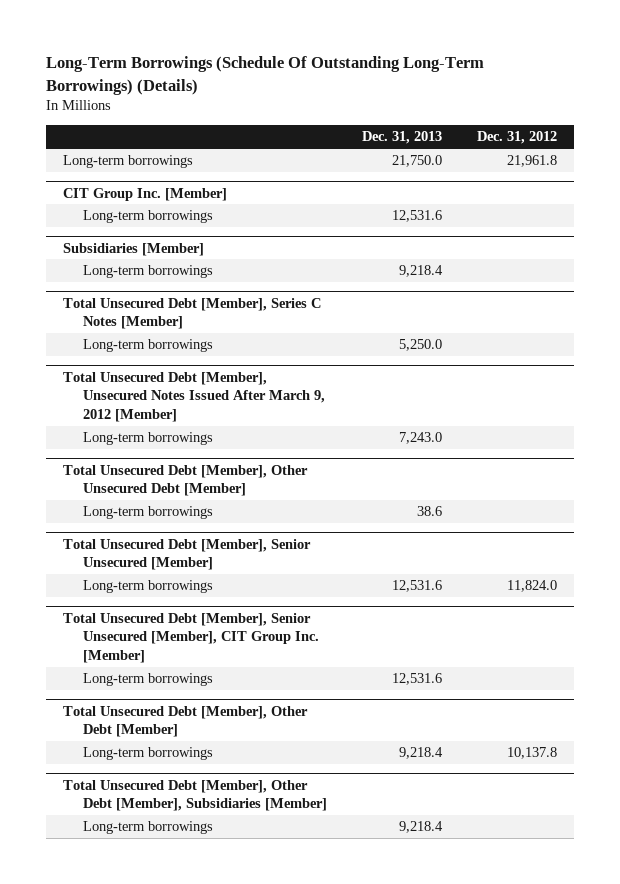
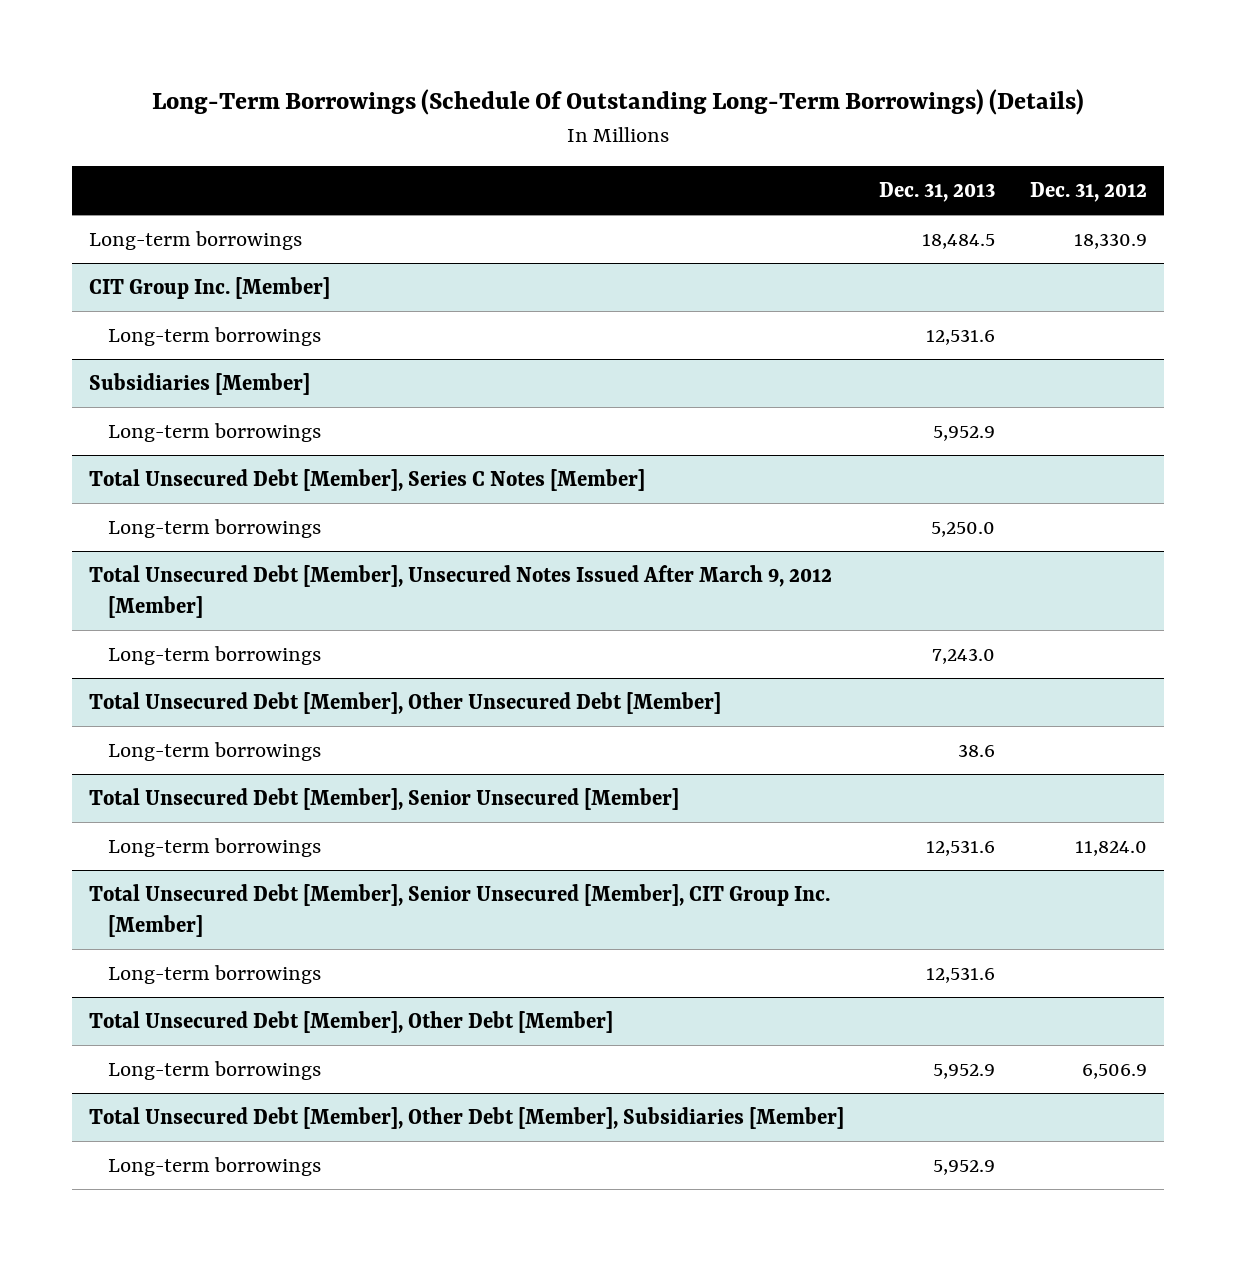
[392,155,443,168] 21,750.0 -> [922,233,996,249] 18,484.5
[506,155,557,168] 21,961.8 -> [1073,232,1147,249] 18,330.9
[399,265,444,278] 9,218.4 -> [933,425,996,441] 5,952.9
[399,747,444,760] 9,218.4 -> [933,1063,996,1079] 5,952.9
[506,747,557,760] 10,137.8 -> [1081,1063,1147,1079] 6,506.9
[399,821,444,834] 9,218.4 -> [933,1159,996,1175] 5,952.9

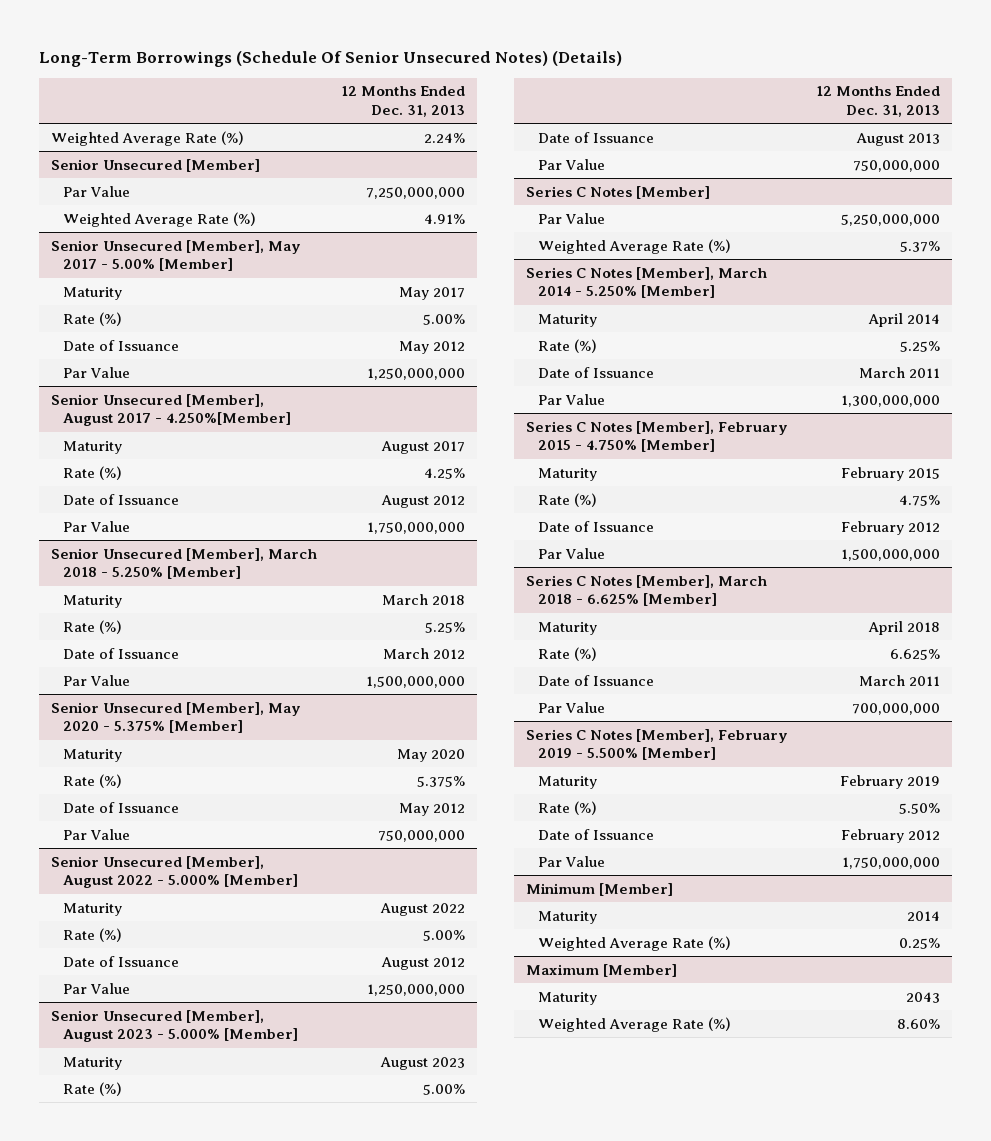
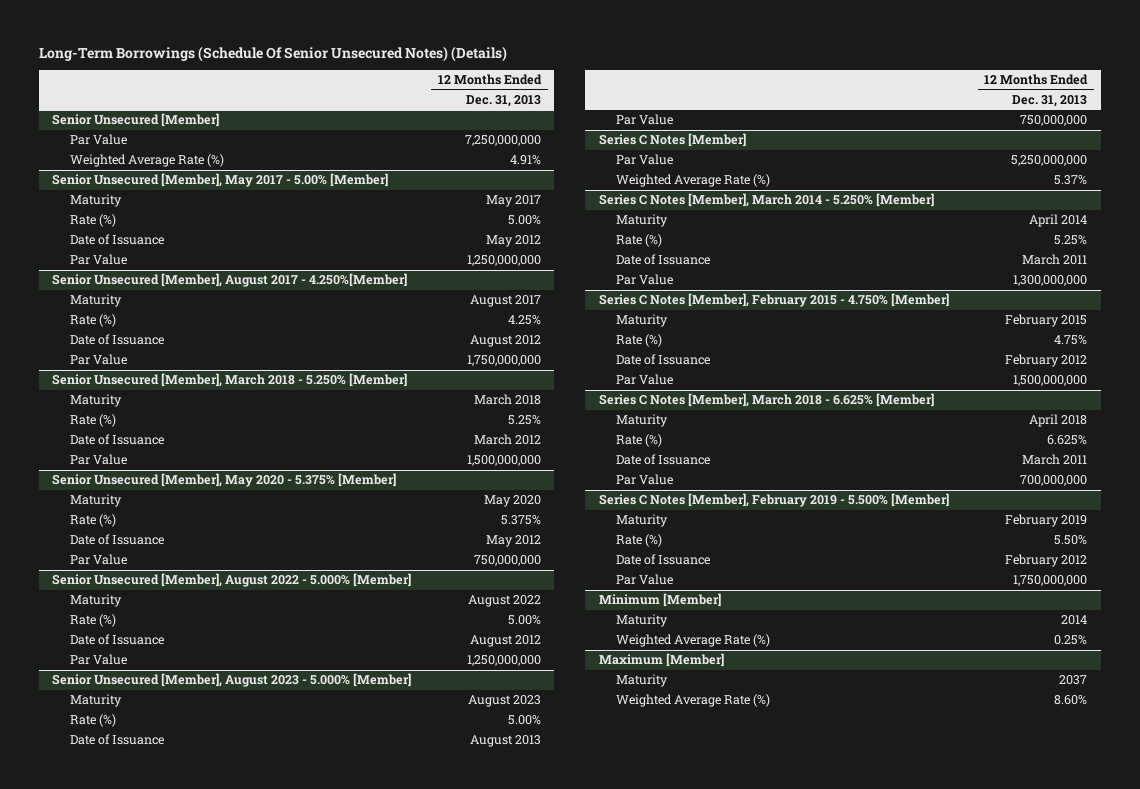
[51,130,245,146] Weighted Average Rate (%) -> none
[906,991,941,1003] 2043 -> [1059,675,1088,686] 2037

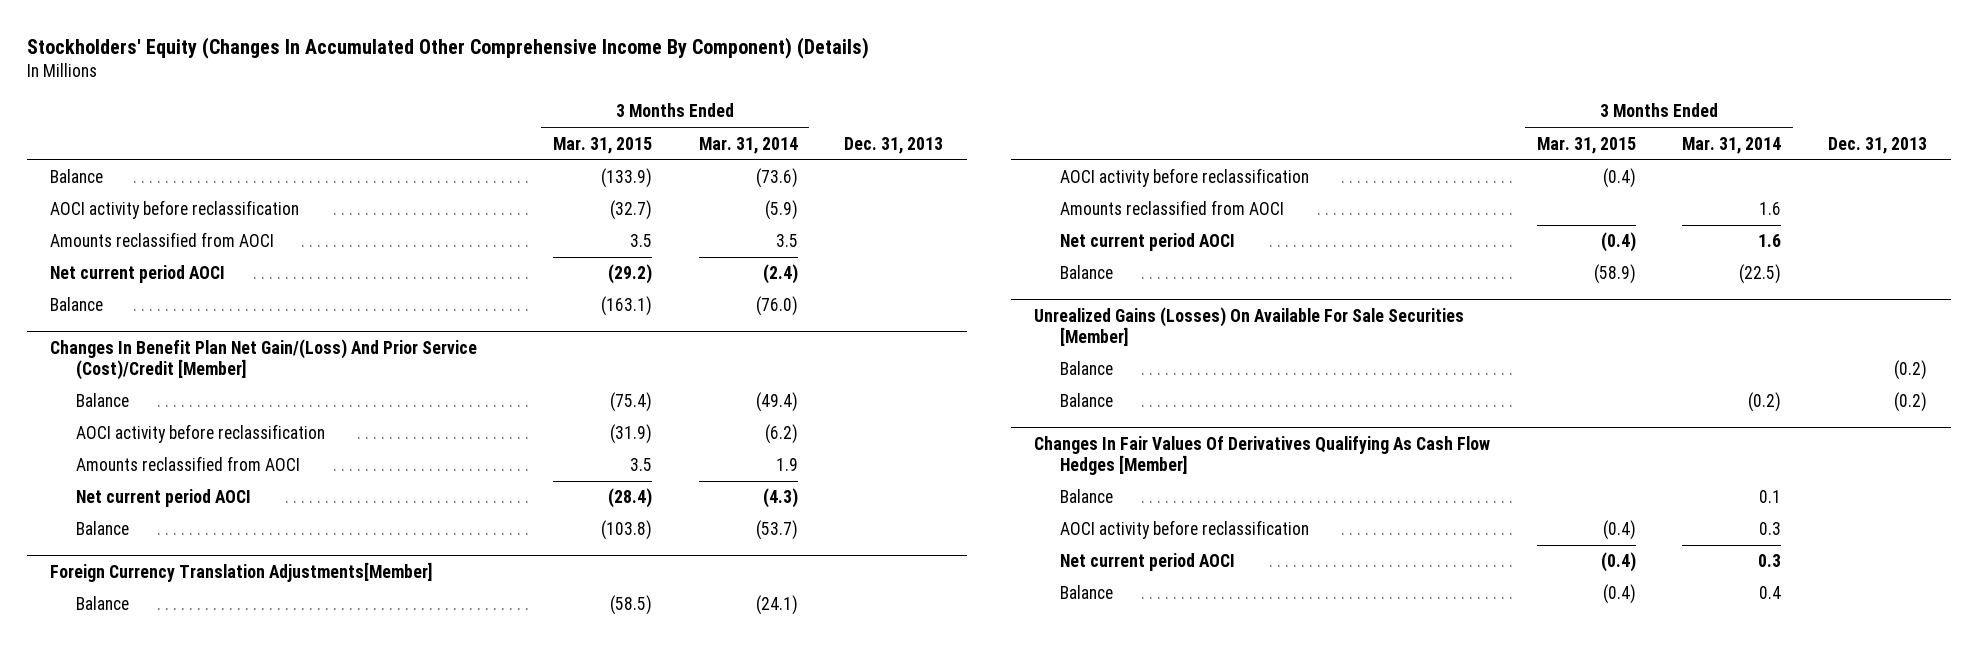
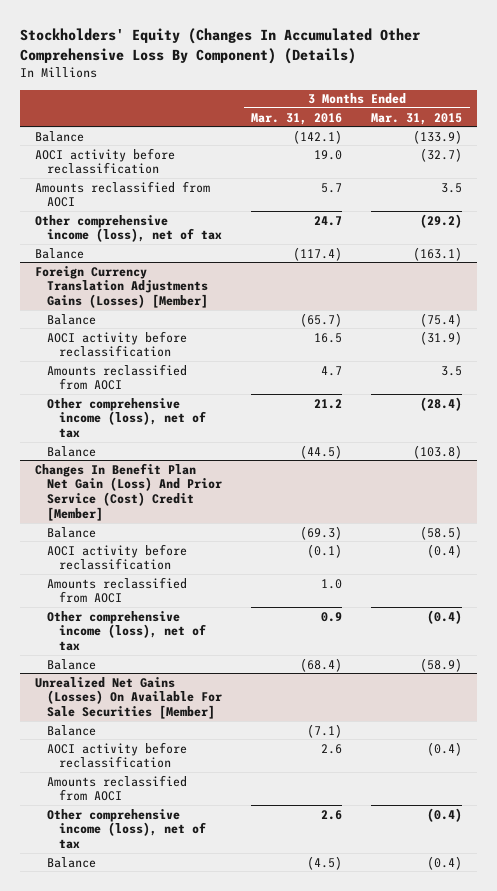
[26,36,869,59] Stockholders' Equity (Changes In Accumulated Other Comprehensive Income By Component) (Details) -> [20,28,422,64] Stockholders' Equity (Changes In Accumulated Other Comprehensive Loss By Component) (Details)
[698,136,798,154] Mar. 31, 2014 -> none
[844,136,944,154] Dec. 31, 2013 -> none
none -> [251,112,343,125] Mar. 31, 2016
[49,265,225,284] Net current period AOCI -> [34,214,223,243] Other comprehensive income (loss), net of tax
[49,339,477,381] Changes In Benefit Plan Net Gain/(Loss) And Prior Service (Cost)/Credit [Member] -> none
none -> [34,265,209,309] Foreign Currency Translation Adjustments Gains (Losses) [Member]
[75,489,251,508] Net current period AOCI -> [47,397,207,439] Other comprehensive income (loss), net of tax
[49,562,432,583] Foreign Currency Translation Adjustments[Member] -> none
none -> [34,462,223,521] Changes In Benefit Plan Net Gain (Loss) And Prior Service (Cost) Credit [Member]
[1059,233,1235,252] Net current period AOCI -> [47,610,207,652] Other comprehensive income (loss), net of tax
[1059,361,1113,376] Balance -> none
[1059,393,1113,408] Balance -> none
[1033,436,1490,476] Changes In Fair Values Of Derivatives Qualifying As Cash Flow Hedges [Member] -> none
[1033,307,1464,347] Unrealized Gains (Losses) On Available For Sale Securities [Member] -> [34,676,223,720] Unrealized Net Gains (Losses) On Available For Sale Securities [Member]
none -> [47,774,188,802] Amounts reclassified from AOCI
[1059,553,1235,572] Net current period AOCI -> [47,808,207,850] Other comprehensive income (loss), net of tax

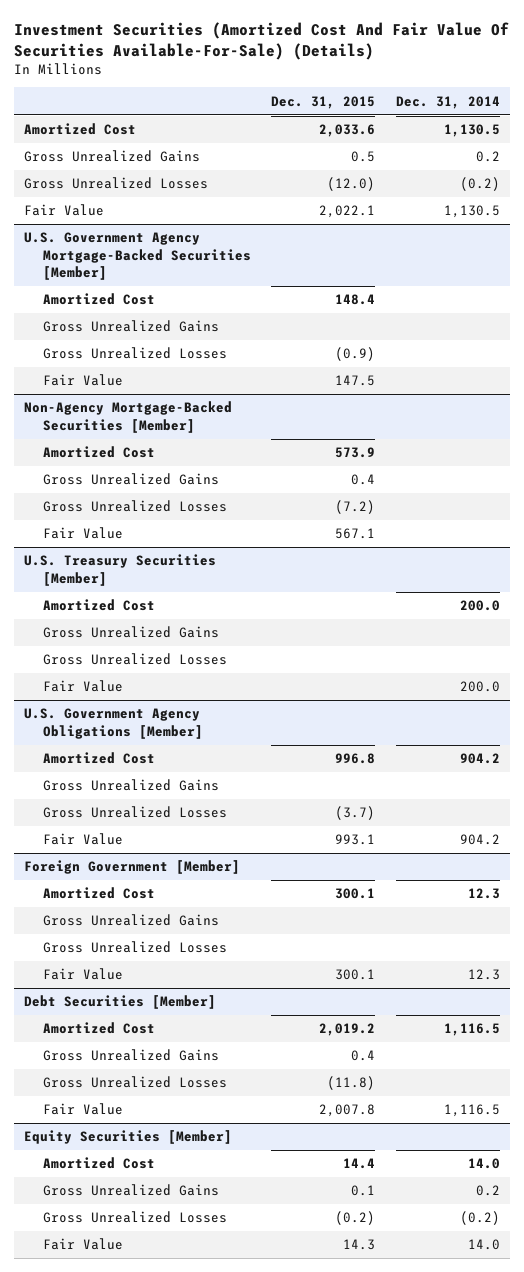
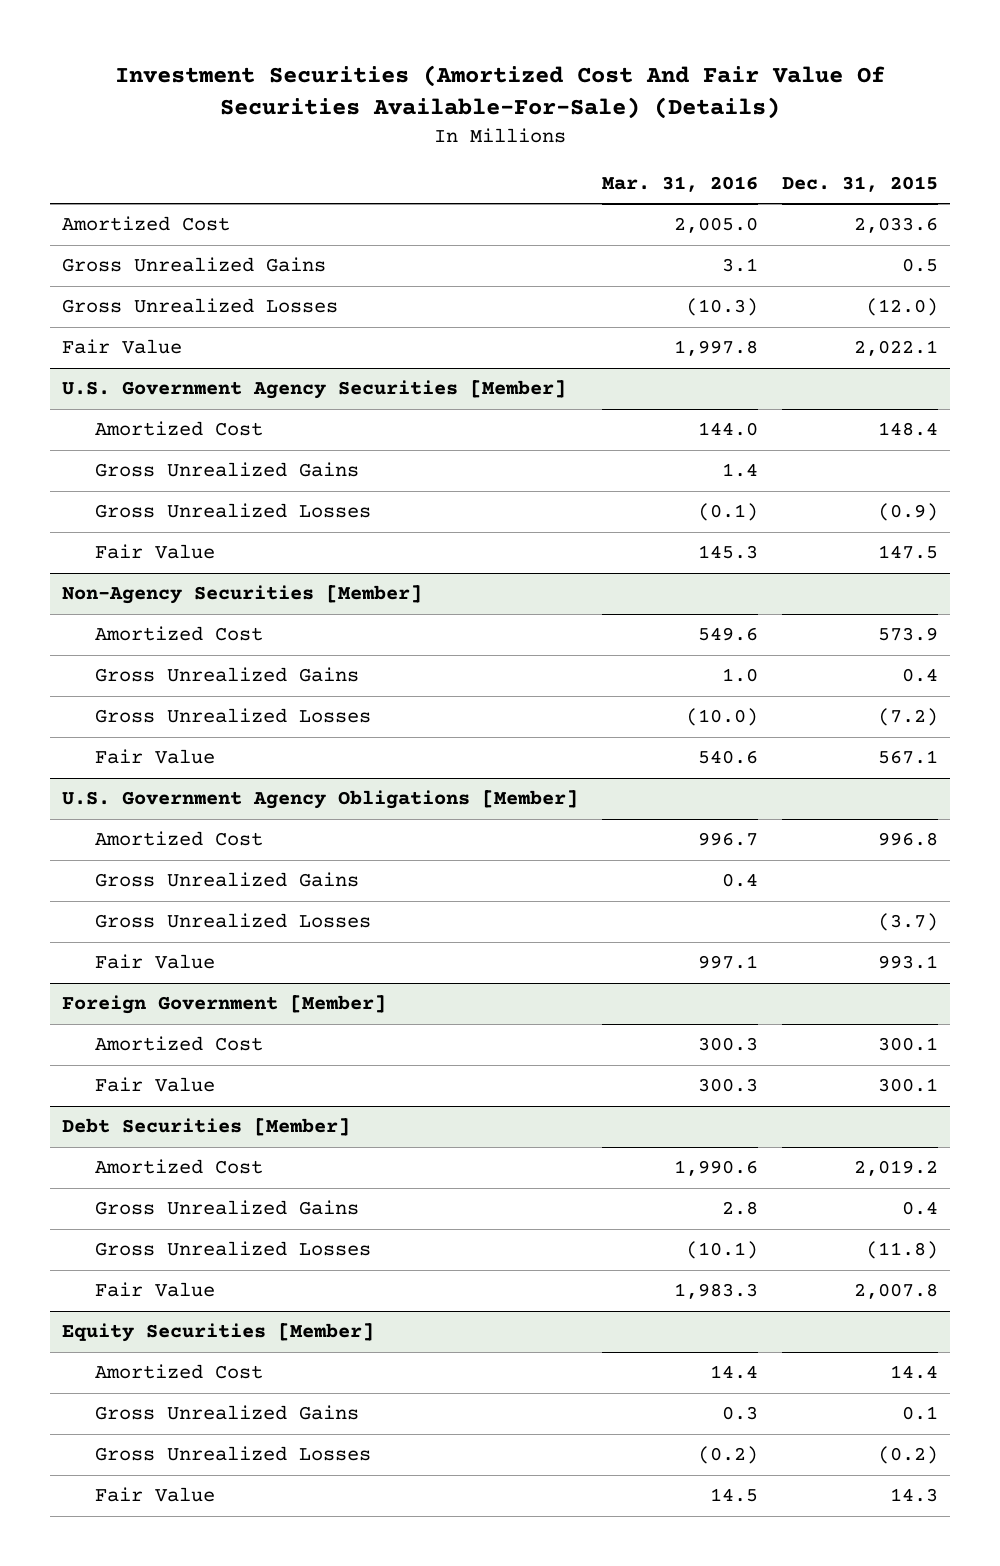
[395,95,500,109] Dec. 31, 2014 -> none
none -> [602,176,759,193] Mar. 31, 2016
[24,232,251,281] U.S. Government Agency Mortgage-Backed Securities [Member] -> [61,380,566,400] U.S. Government Agency Securities [Member]
[24,401,233,433] Non-Agency Mortgage-Backed Securities [Member] -> [61,585,422,605] Non-Agency Securities [Member]
[24,554,217,586] U.S. Treasury Securities [Member] -> none
[42,599,155,612] Amortized Cost -> none
[42,626,219,639] Gross Unrealized Gains -> none
[42,653,227,666] Gross Unrealized Losses -> none
[42,680,123,693] Fair Value -> none
[42,914,219,927] Gross Unrealized Gains -> none
[42,941,227,954] Gross Unrealized Losses -> none

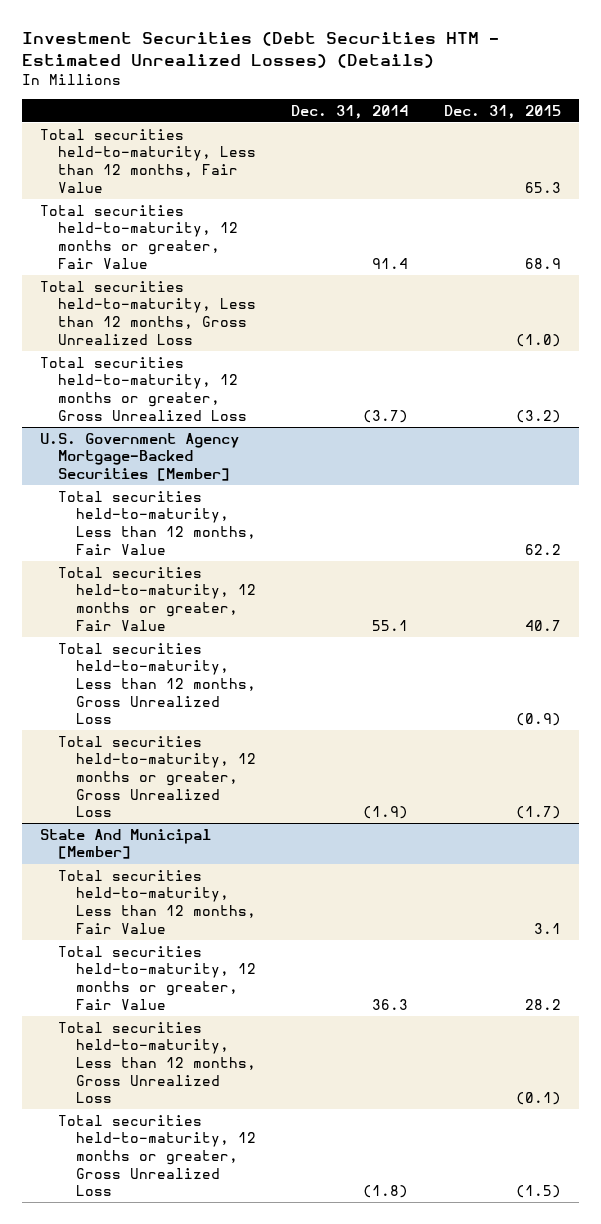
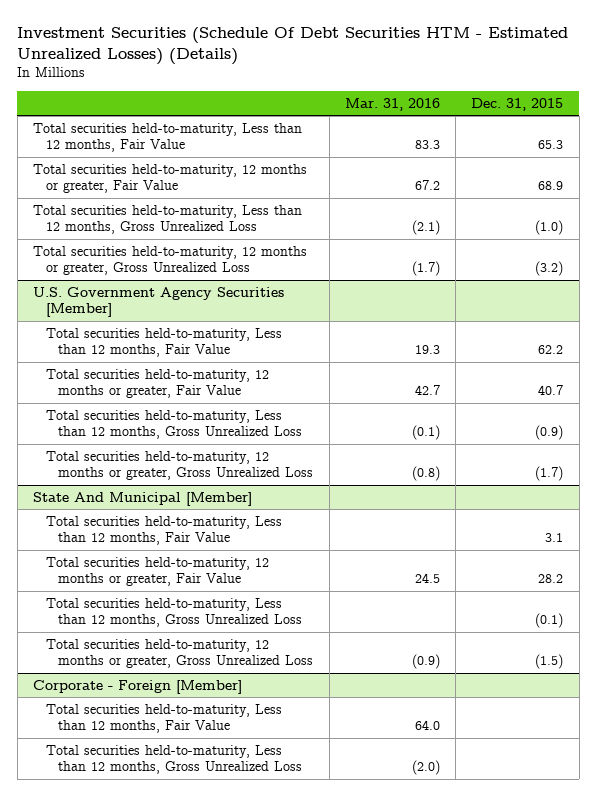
[21,31,499,68] Investment Securities (Debt Securities HTM - Estimated Unrealized Losses) (Details) -> [17,27,569,66] Investment Securities (Schedule Of Debt Securities HTM - Estimated Unrealized Losses) (Details)
[291,104,409,119] Dec. 31, 2014 -> none
none -> [344,97,440,111] Mar. 31, 2016
[39,432,239,482] U.S. Government Agency Mortgage-Backed Securities [Member] -> [32,286,284,318] U.S. Government Agency Securities [Member]
none -> [32,679,242,694] Corporate - Foreign [Member]
none -> [45,703,282,734] Total securities held-to-maturity, Less than 12 months, Fair Value
none -> [45,744,303,775] Total securities held-to-maturity, Less than 12 months, Gross Unrealized Loss

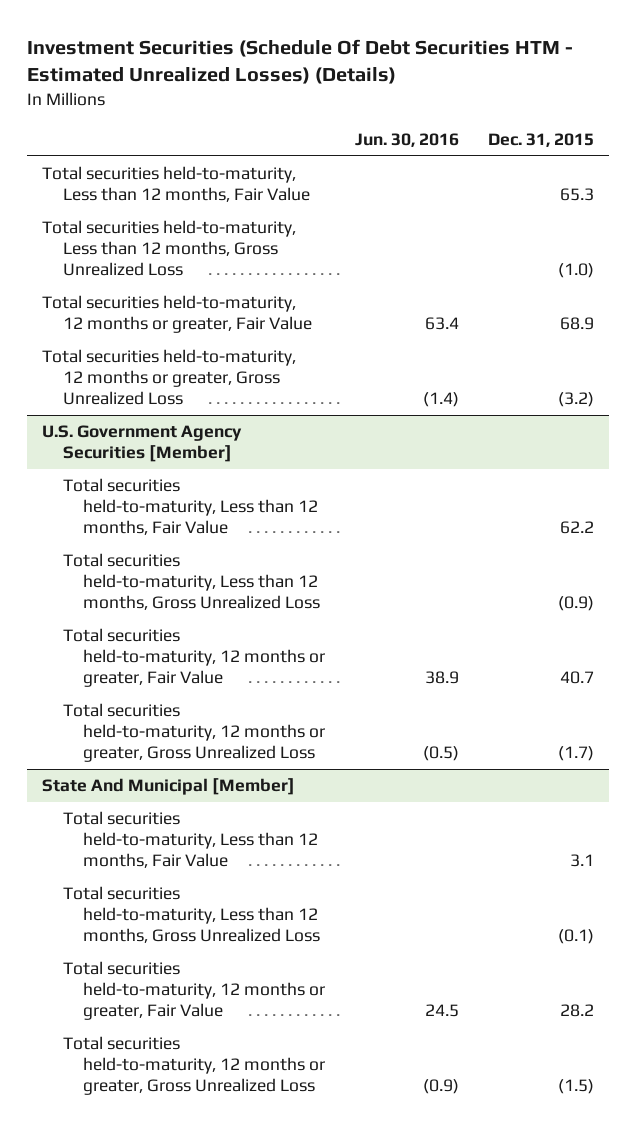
[344,97,440,111] Mar. 31, 2016 -> none
none -> [354,132,459,147] Jun. 30, 2016
[32,163,307,194] Total securities held-to-maturity, 12 months or greater, Fair Value -> [42,295,312,334] Total securities held-to-maturity, 12 months or greater, Fair Value
[45,368,269,399] Total securities held-to-maturity, 12 months or greater, Fair Value -> [62,628,326,688] Total securities held-to-maturity, 12 months or greater, Fair Value
[45,556,269,587] Total securities held-to-maturity, 12 months or greater, Fair Value -> [62,961,326,1021] Total securities held-to-maturity, 12 months or greater, Fair Value
[32,679,242,694] Corporate - Foreign [Member] -> none
[45,703,282,734] Total securities held-to-maturity, Less than 12 months, Fair Value -> none
[45,744,303,775] Total securities held-to-maturity, Less than 12 months, Gross Unrealized Loss -> none

